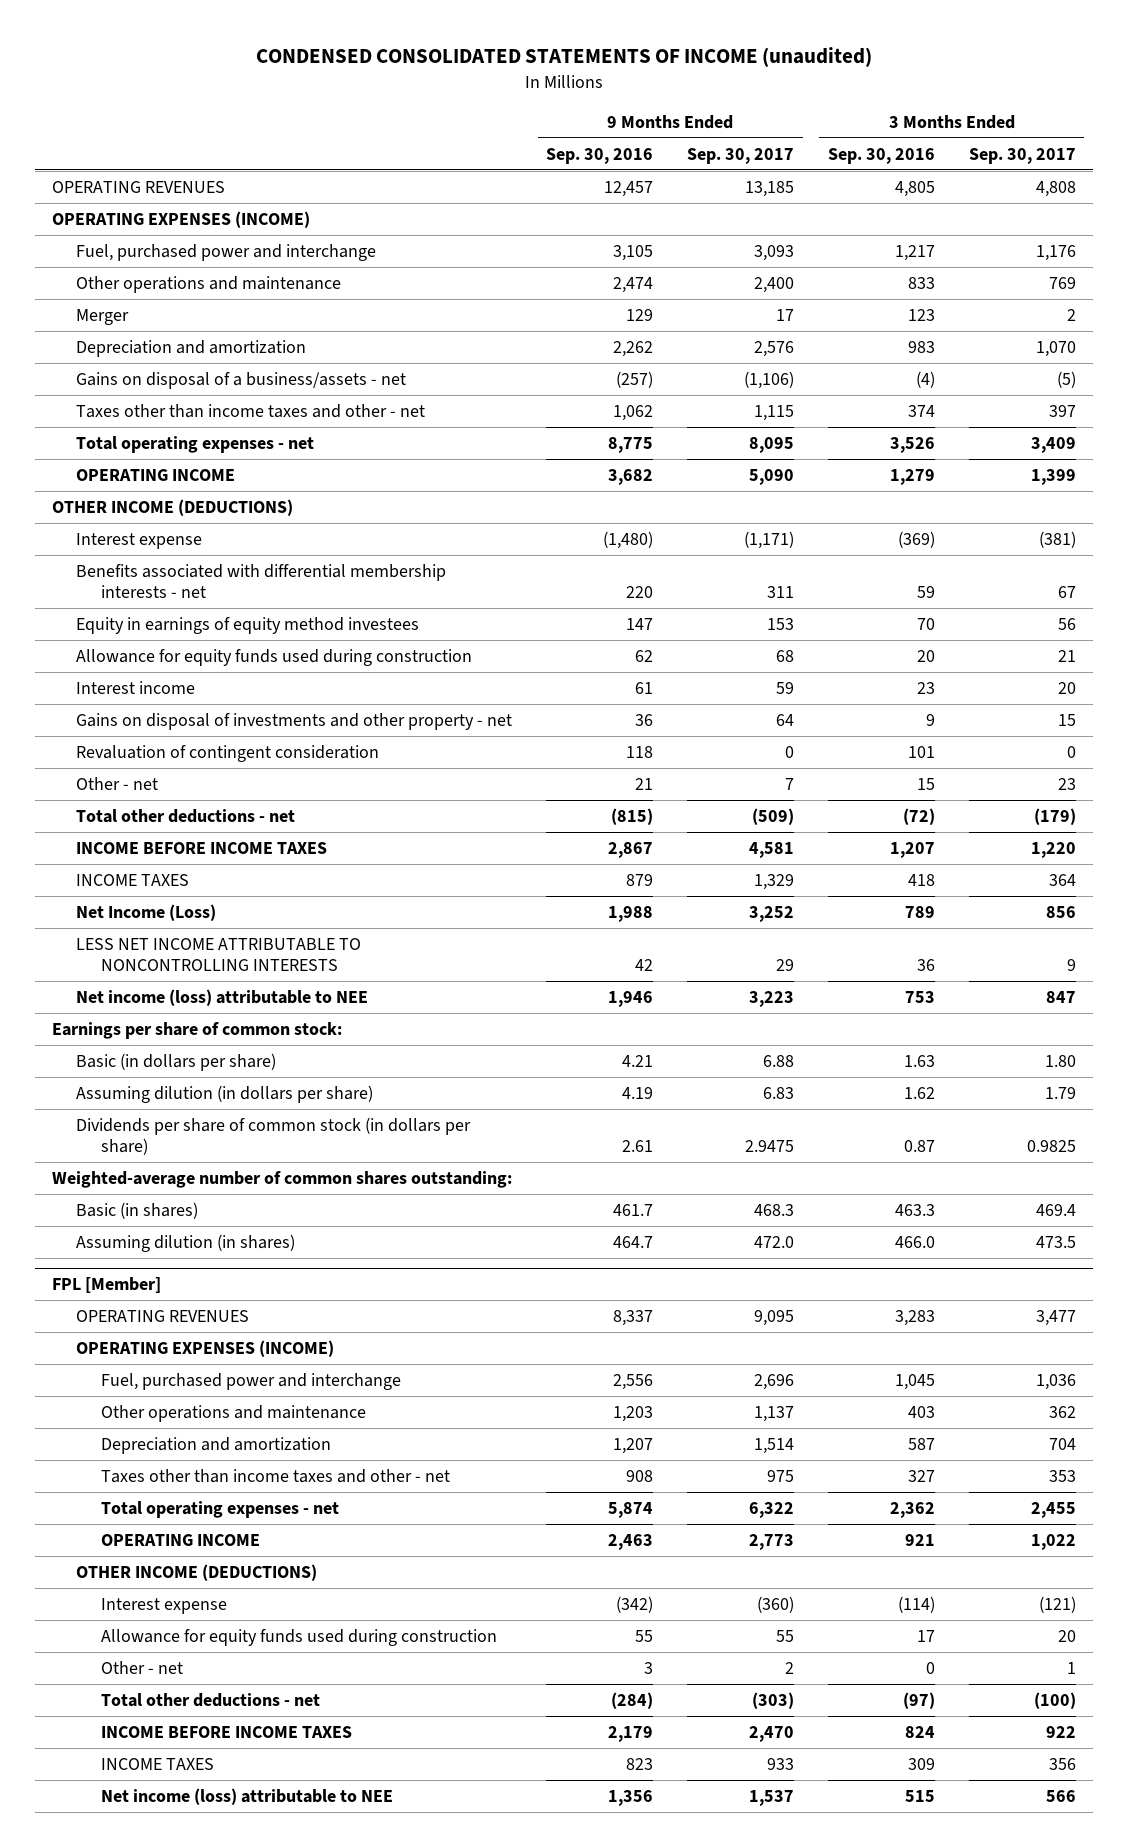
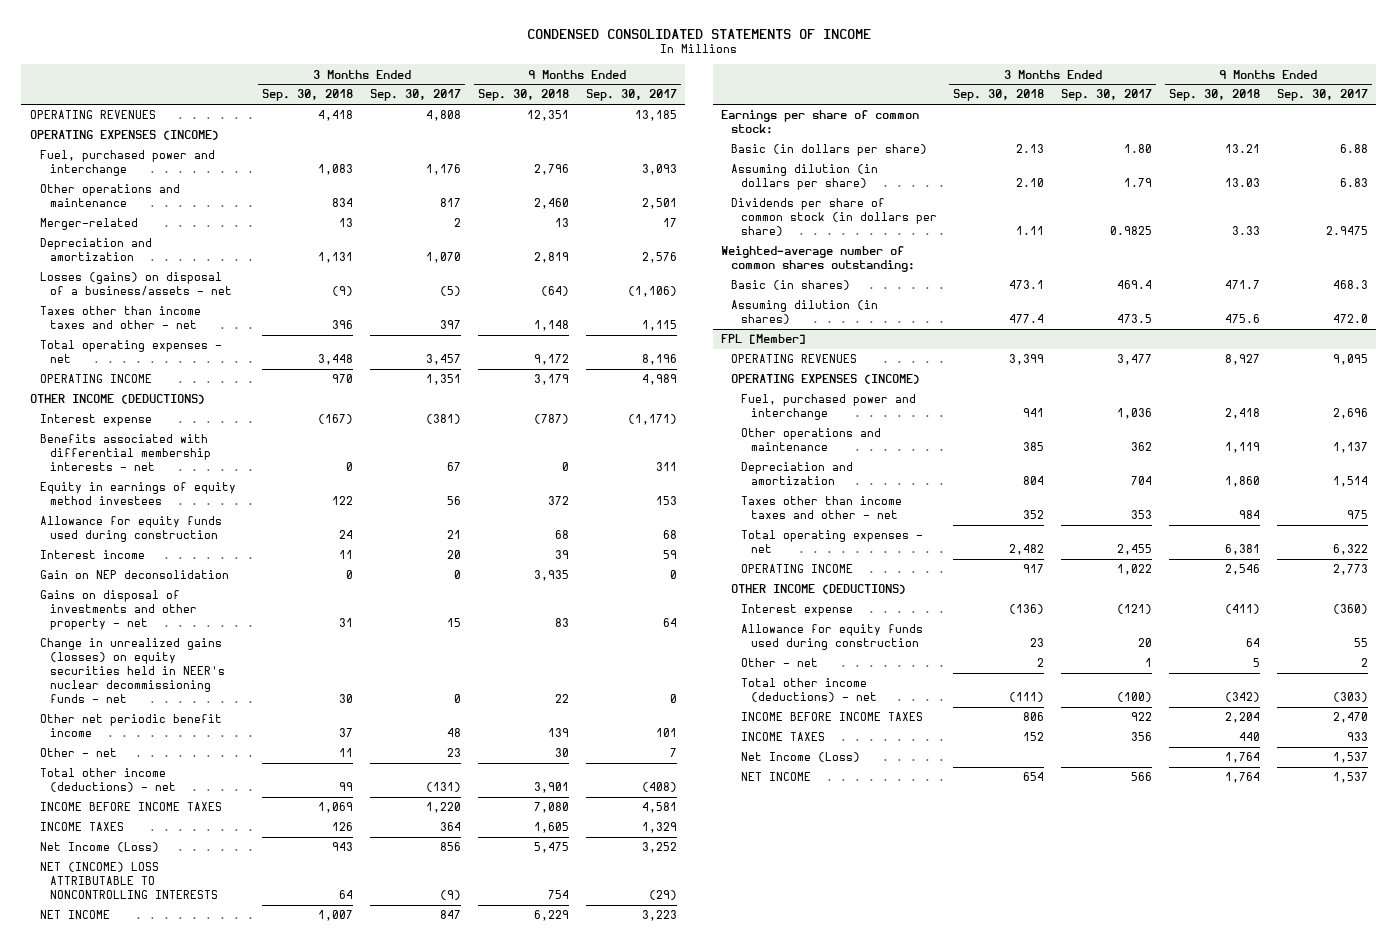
[255,47,872,68] CONDENSED CONSOLIDATED STATEMENTS OF INCOME (unaudited) -> [526,28,871,39] CONDENSED CONSOLIDATED STATEMENTS OF INCOME
[546,147,654,164] Sep. 30, 2016 -> none
[827,147,935,164] Sep. 30, 2016 -> none
none -> [262,89,354,102] Sep. 30, 2018
none -> [477,89,569,102] Sep. 30, 2018
[754,277,795,294] 2,400 -> [641,198,677,210] 2,501
[1048,277,1076,290] 769 -> [440,198,462,208] 817
[76,309,130,326] Merger -> [39,218,138,231] Merger-related
[76,372,407,390] Gains on disposal of a business/assets - net -> [39,272,232,297] Losses (gains) on disposal of a business/assets - net
[749,437,795,454] 8,095 -> [641,354,677,366] 8,196
[1030,437,1076,454] 3,409 -> [426,354,462,366] 3,457
[749,469,795,486] 5,090 -> [641,374,677,386] 4,989
[1030,469,1076,486] 1,399 -> [426,374,462,386] 1,351
none -> [39,570,229,580] Gain on NEP deconsolidation
[76,745,380,763] Revaluation of contingent consideration -> none
none -> [39,638,225,704] Change in unrealized gains (losses) on equity securities held in NEER's nuclear decommissioning funds - net
none -> [39,714,222,738] Other net periodic benefit income
[76,809,296,824] Total other deductions - net -> [39,768,176,793] Total other income (deductions) - net
[752,808,795,826] (509) -> [641,782,677,793] (408)
[1033,808,1076,826] (179) -> [426,782,462,793] (131)
[76,938,362,971] LESS NET INCOME ATTRIBUTABLE TO NONCONTROLLING INTERESTS -> [39,862,218,900] NET (INCOME) LOSS ATTRIBUTABLE TO NONCONTROLLING INTERESTS
[776,958,795,971] 29 -> [648,890,677,901] (29)
[1066,958,1076,971] 9 -> [440,890,462,901] (9)
[76,989,369,1007] Net income (loss) attributable to NEE -> [39,910,110,920] NET INCOME
[101,1693,321,1708] Total other deductions - net -> [740,678,877,703] Total other income (deductions) - net
none -> [740,752,860,763] Net Income (Loss)
[101,1788,394,1806] Net income (loss) attributable to NEE -> [740,772,811,782] NET INCOME

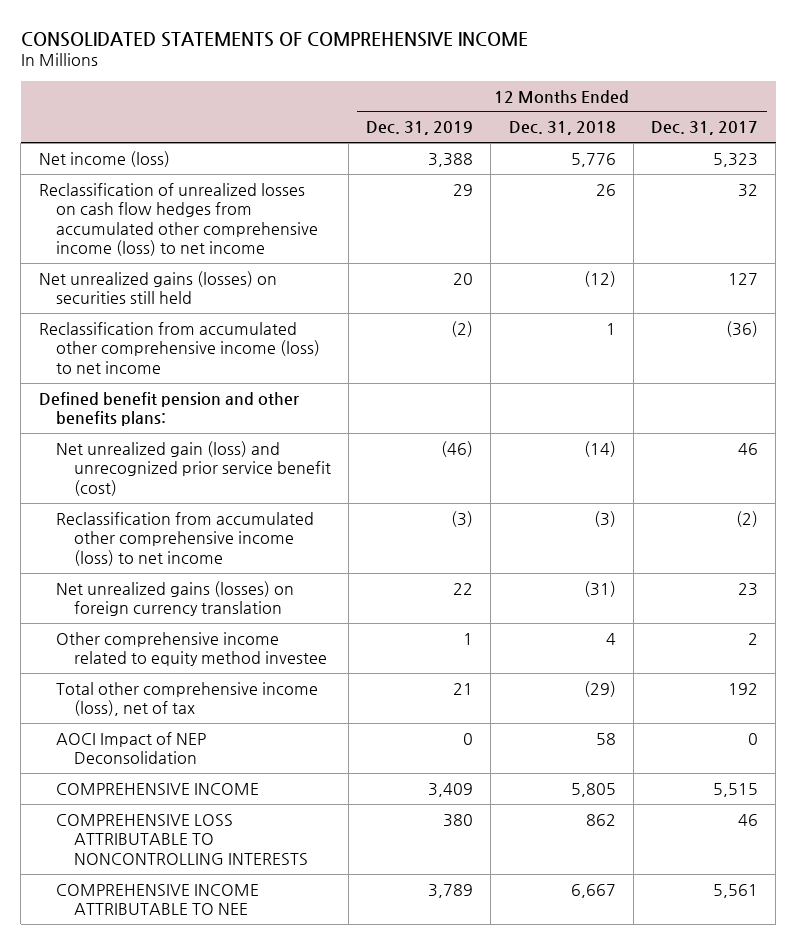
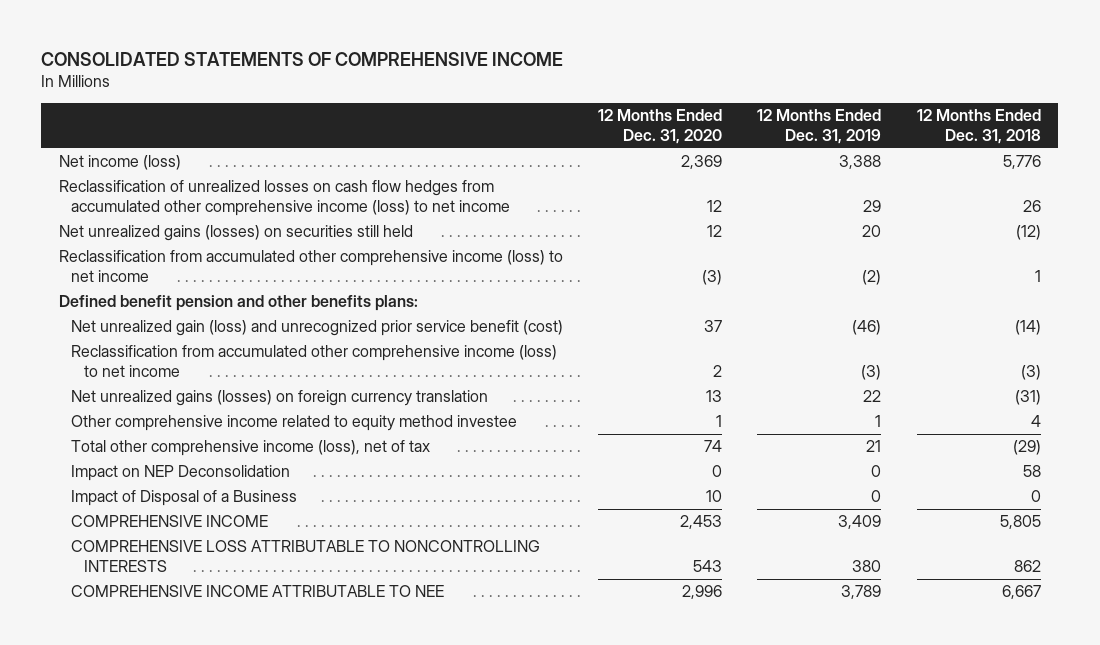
[651,121,759,136] Dec. 31, 2017 -> none
none -> [598,109,723,145] 12 Months Ended Dec. 31, 2020
[56,731,207,765] AOCI Impact of NEP Deconsolidation -> [71,465,291,482] Impact on NEP Deconsolidation
none -> [71,490,298,507] Impact of Disposal of a Business

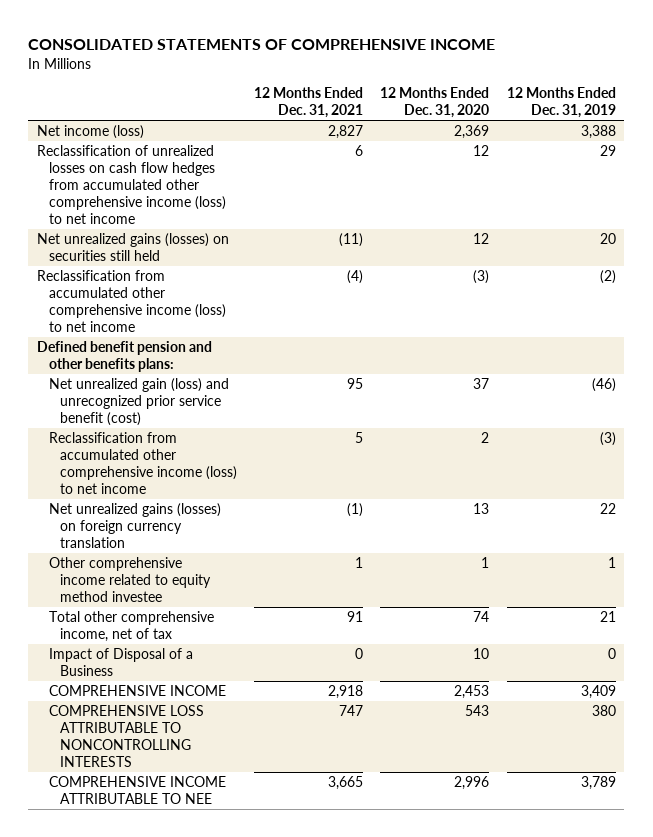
[916,109,1041,145] 12 Months Ended Dec. 31, 2018 -> none
none -> [254,87,364,119] 12 Months Ended Dec. 31, 2021
[71,465,291,482] Impact on NEP Deconsolidation -> none
[71,440,431,457] Total other comprehensive income (loss), net of tax -> [48,611,214,643] Total other comprehensive income, net of tax

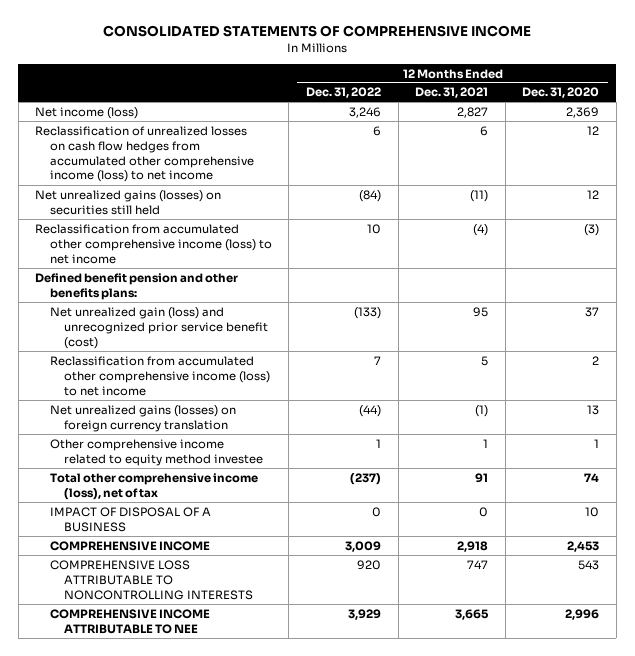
[506,87,616,119] 12 Months Ended Dec. 31, 2019 -> none
none -> [306,87,382,99] Dec. 31, 2022
[48,611,214,643] Total other comprehensive income, net of tax -> [49,472,258,500] Total other comprehensive income (loss), net of tax
[48,648,193,677] Impact of Disposal of a Business -> [49,506,211,532] IMPACT OF DISPOSAL OF A BUSINESS

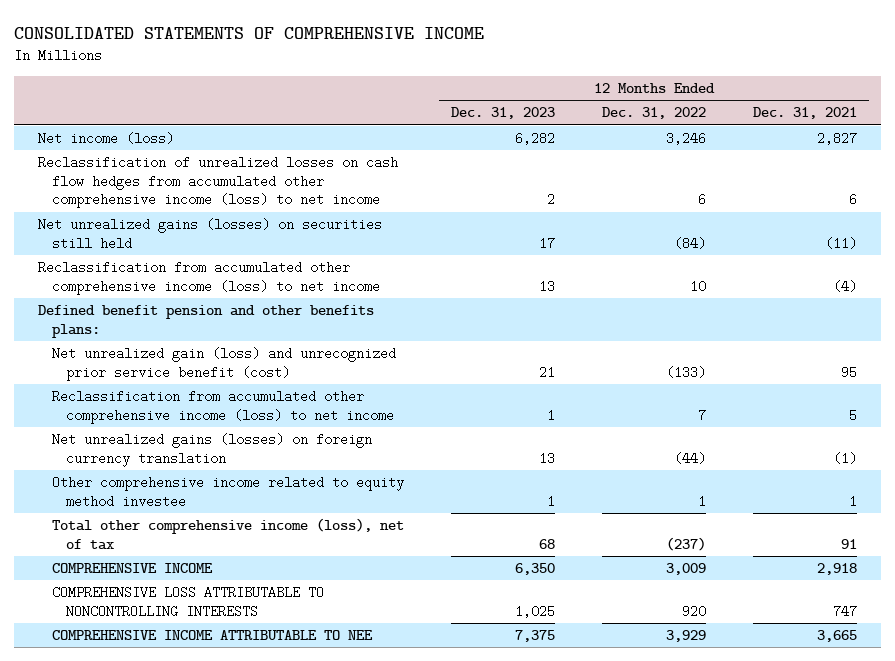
[522,87,600,99] Dec. 31, 2020 -> none
none -> [450,107,555,120] Dec. 31, 2023
[49,506,211,532] IMPACT OF DISPOSAL OF A BUSINESS -> none

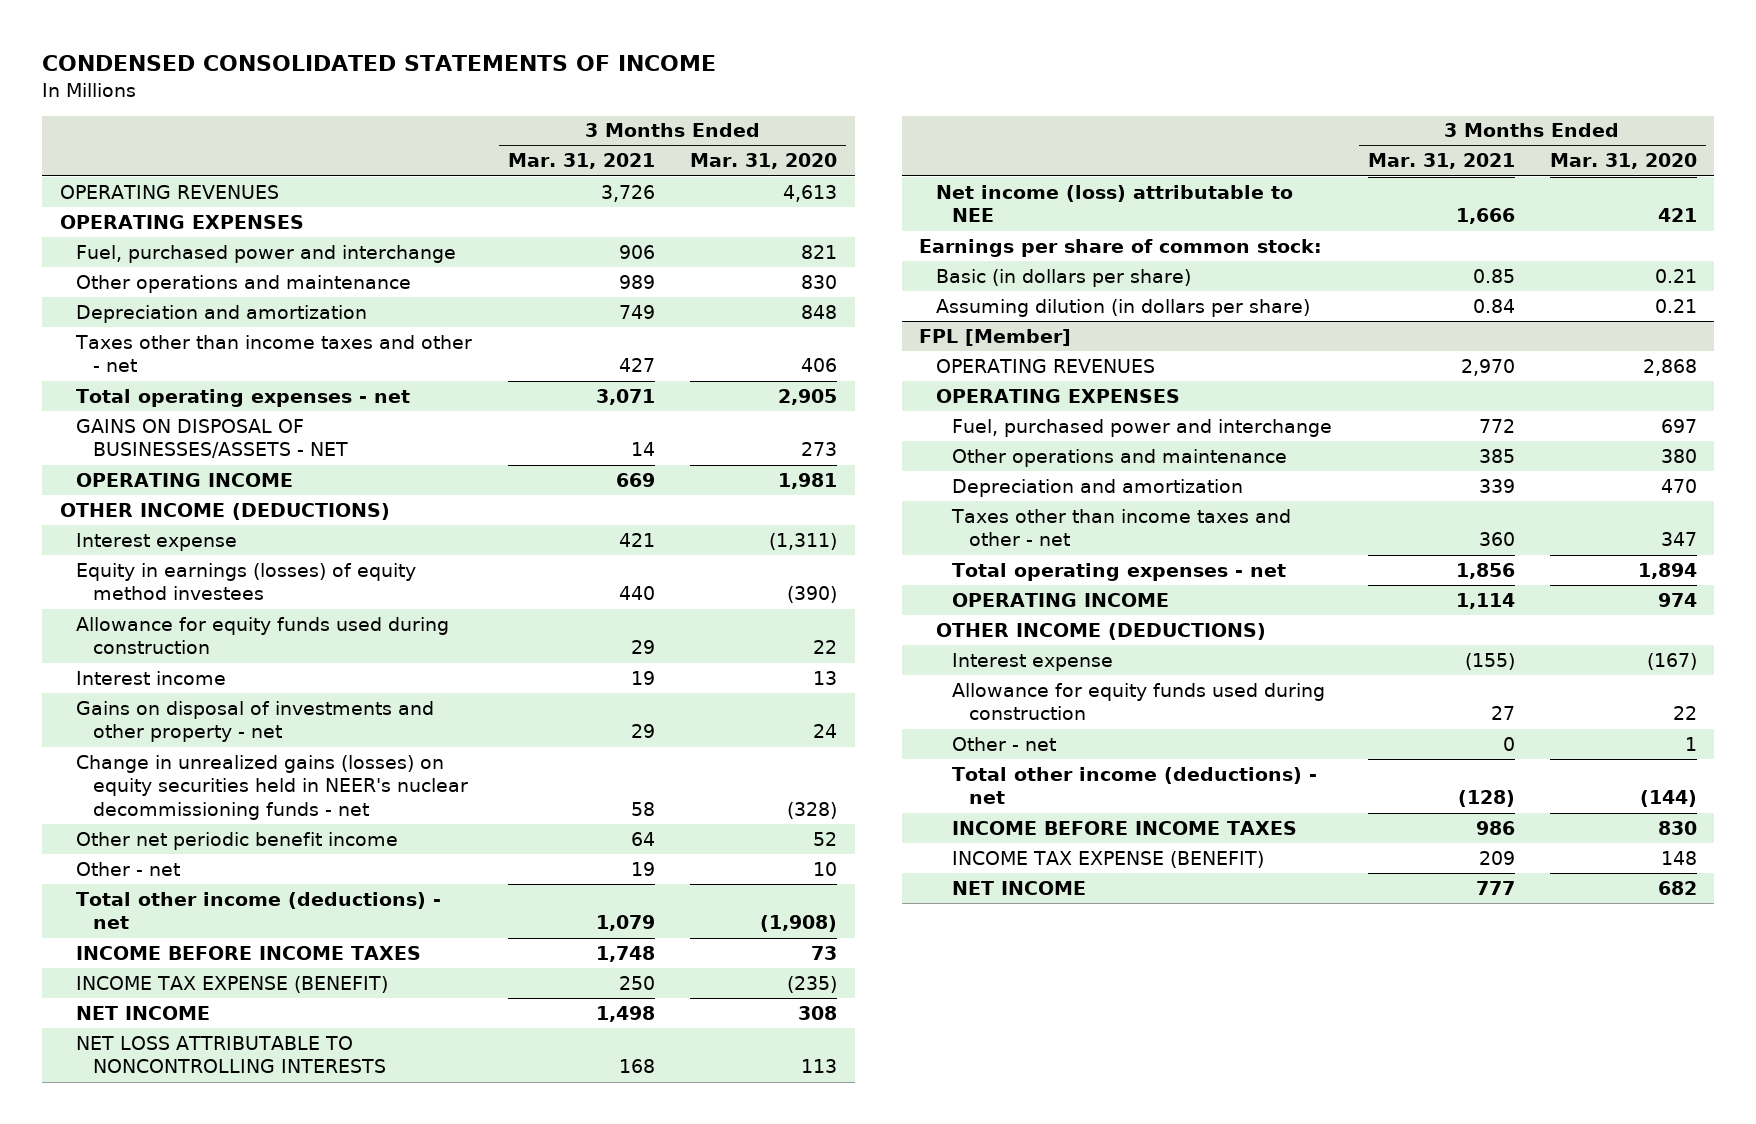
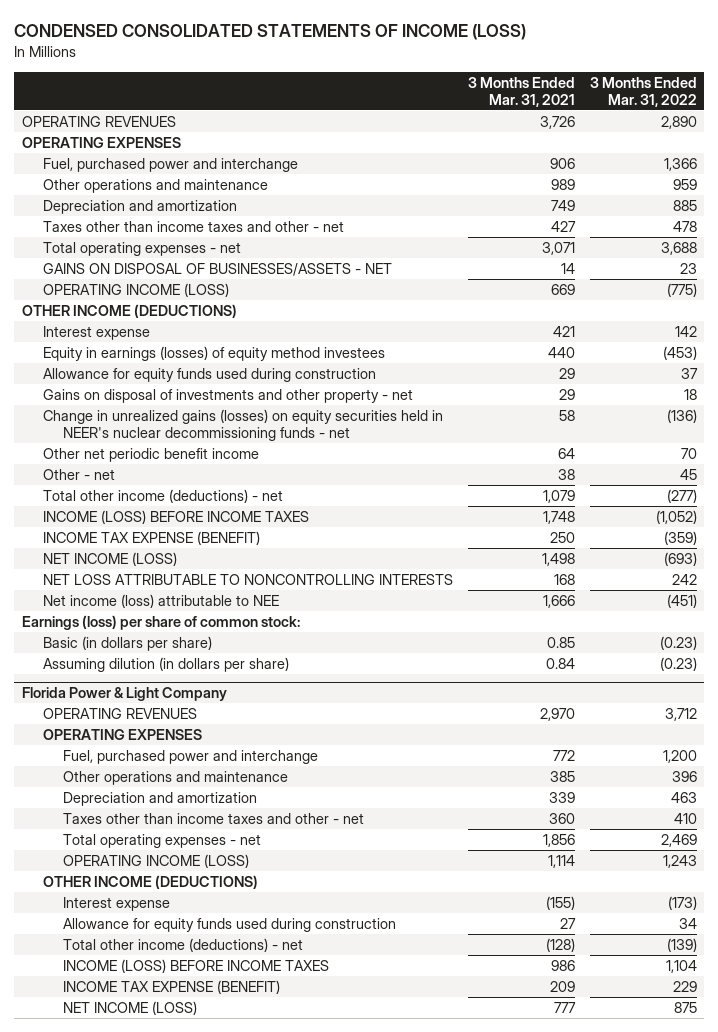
[42,55,717,72] CONDENSED CONSOLIDATED STATEMENTS OF INCOME -> [14,24,527,41] CONDENSED CONSOLIDATED STATEMENTS OF INCOME (LOSS)
[690,153,838,170] Mar. 31, 2020 -> none
none -> [589,76,697,107] 3 Months Ended Mar. 31, 2022
[76,472,294,487] OPERATING INCOME -> [42,282,229,297] OPERATING INCOME (LOSS)
[76,670,227,685] Interest income -> none
[630,861,655,876] 19 -> [557,468,575,480] 38
[76,945,422,960] INCOME BEFORE INCOME TAXES -> [42,509,309,524] INCOME (LOSS) BEFORE INCOME TAXES
[76,1005,211,1020] NET INCOME -> [42,551,177,566] NET INCOME (LOSS)
[919,238,1323,257] Earnings per share of common stock: -> [21,614,300,630] Earnings (loss) per share of common stock:
[919,328,1072,346] FPL [Member] -> [21,687,227,702] Florida Power & Light Company
[952,592,1170,607] OPERATING INCOME -> [63,853,250,868] OPERATING INCOME (LOSS)
[952,736,1057,751] Other - net -> none
[952,820,1298,835] INCOME BEFORE INCOME TAXES -> [63,958,330,973] INCOME (LOSS) BEFORE INCOME TAXES
[952,880,1087,895] NET INCOME -> [63,1000,198,1015] NET INCOME (LOSS)

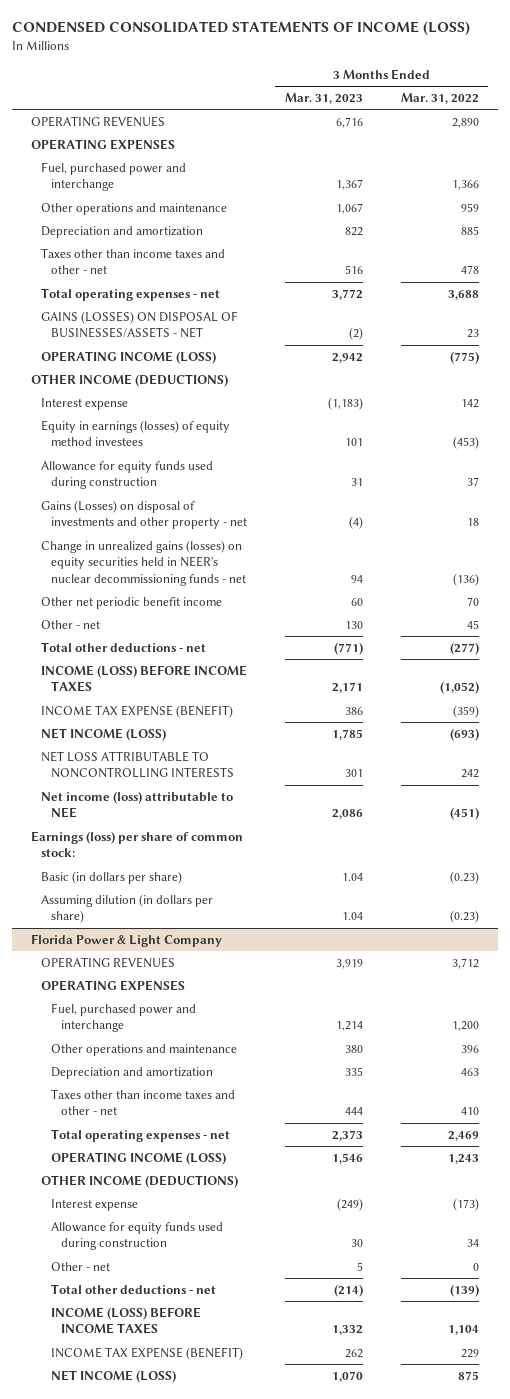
[467,76,575,107] 3 Months Ended Mar. 31, 2021 -> none
none -> [284,92,363,104] Mar. 31, 2023
[42,262,392,276] GAINS ON DISPOSAL OF BUSINESSES/ASSETS - NET -> [41,310,239,339] GAINS (LOSSES) ON DISPOSAL OF BUSINESSES/ASSETS - NET
[42,388,413,403] Gains on disposal of investments and other property - net -> [41,499,247,530] Gains (Losses) on disposal of investments and other property - net
[42,488,283,503] Total other income (deductions) - net -> [41,641,207,652] Total other deductions - net
none -> [50,1261,110,1271] Other - net
[63,937,304,952] Total other income (deductions) - net -> [50,1283,216,1294] Total other deductions - net

